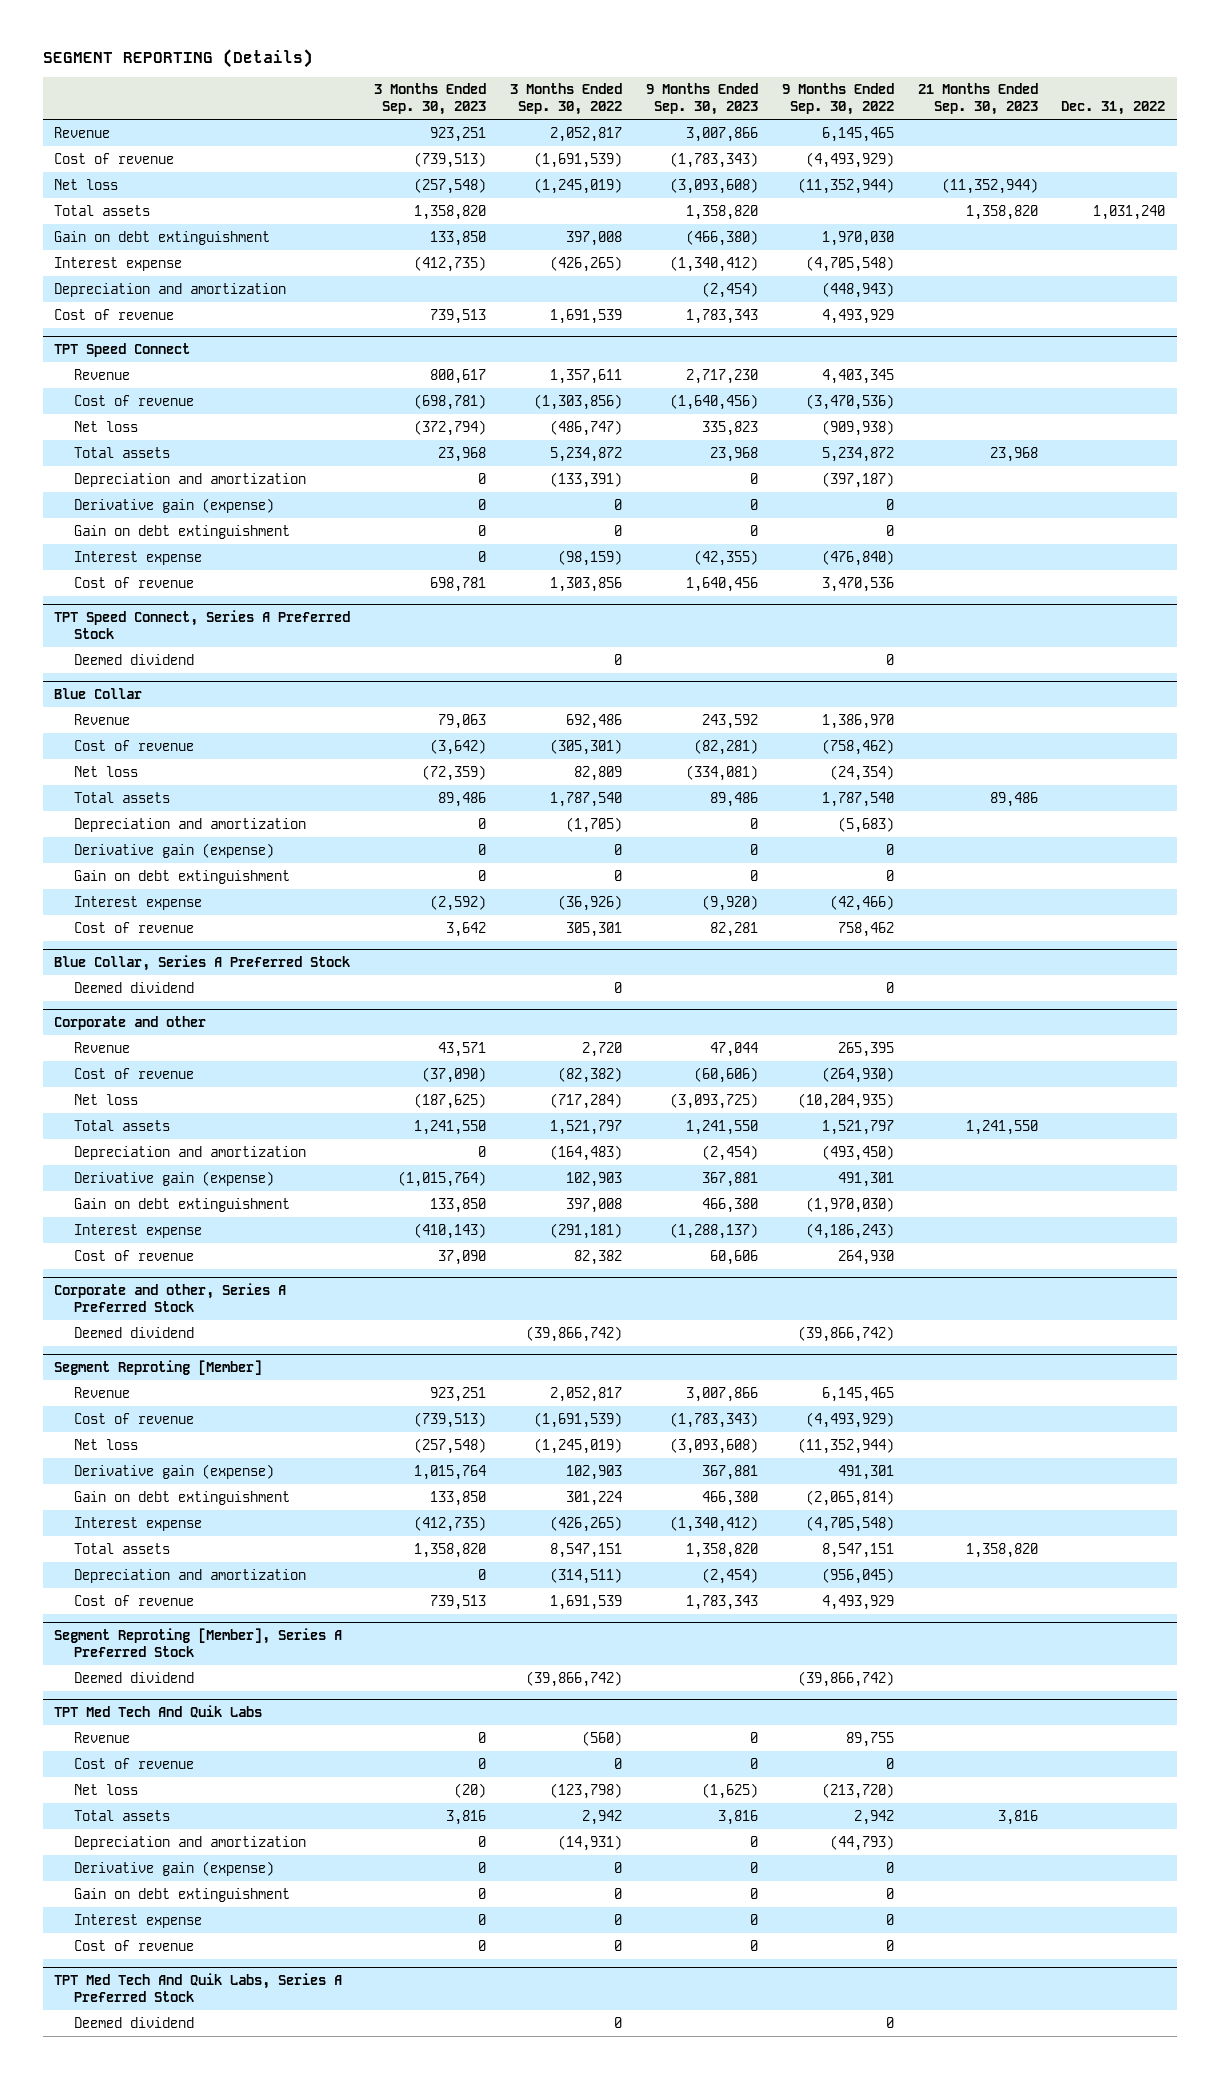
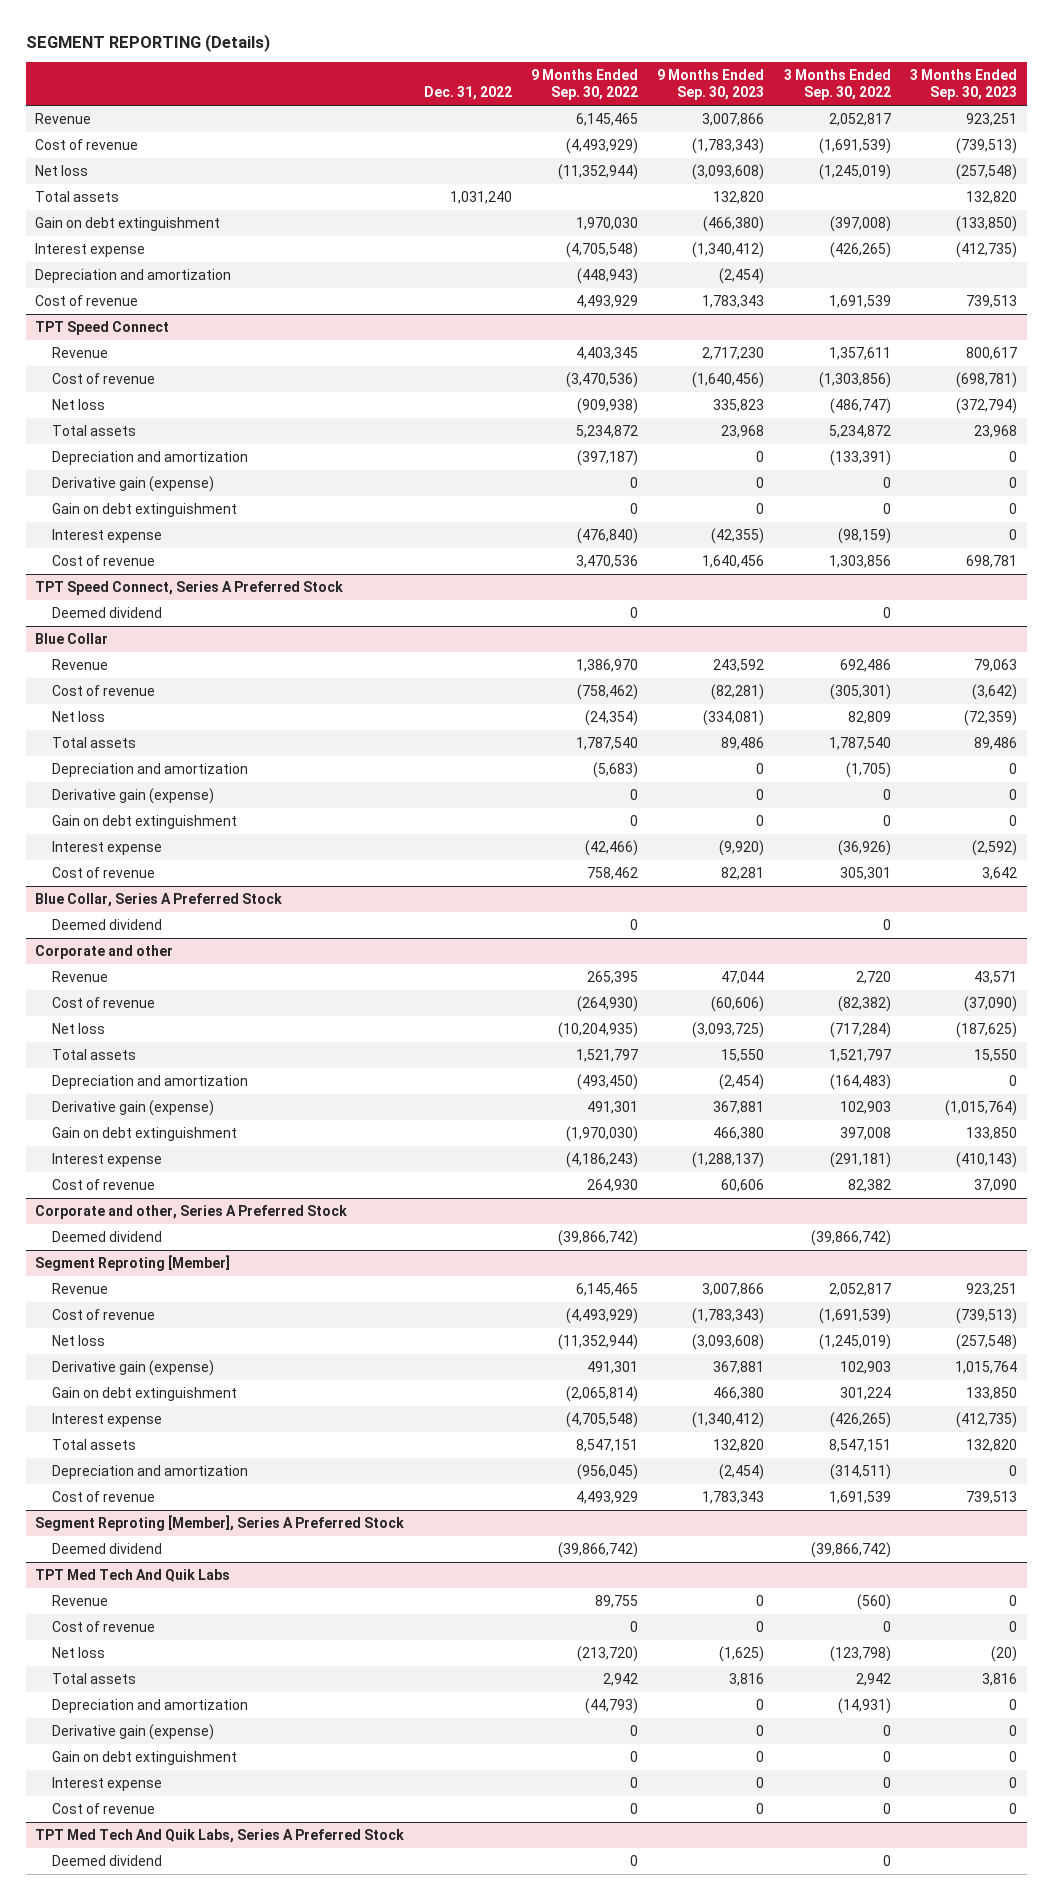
[917,83,1038,116] 21 Months Ended Sep. 30, 2023 -> none
[414,204,487,220] 1,358,820 -> [966,190,1018,204] 132,820
[685,204,758,220] 1,358,820 -> [713,190,765,204] 132,820
[430,230,487,246] 133,850 -> [956,215,1018,232] (133,850)
[566,230,623,246] 397,008 -> [829,215,891,232] (397,008)
[414,1119,487,1135] 1,241,550 -> [974,1048,1018,1062] 15,550
[685,1119,758,1135] 1,241,550 -> [721,1048,765,1062] 15,550
[414,1542,487,1558] 1,358,820 -> [966,1438,1018,1452] 132,820
[685,1542,758,1558] 1,358,820 -> [713,1438,765,1452] 132,820

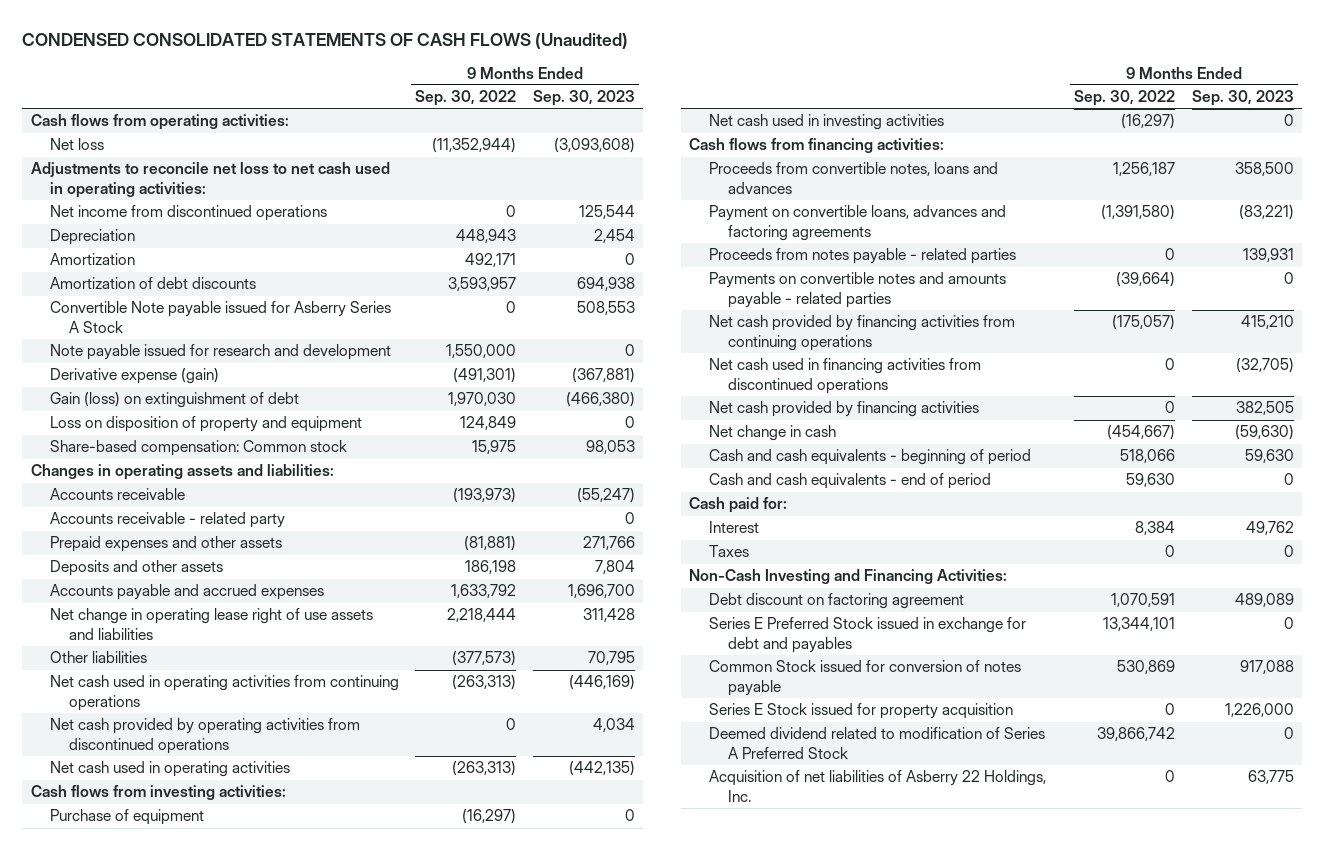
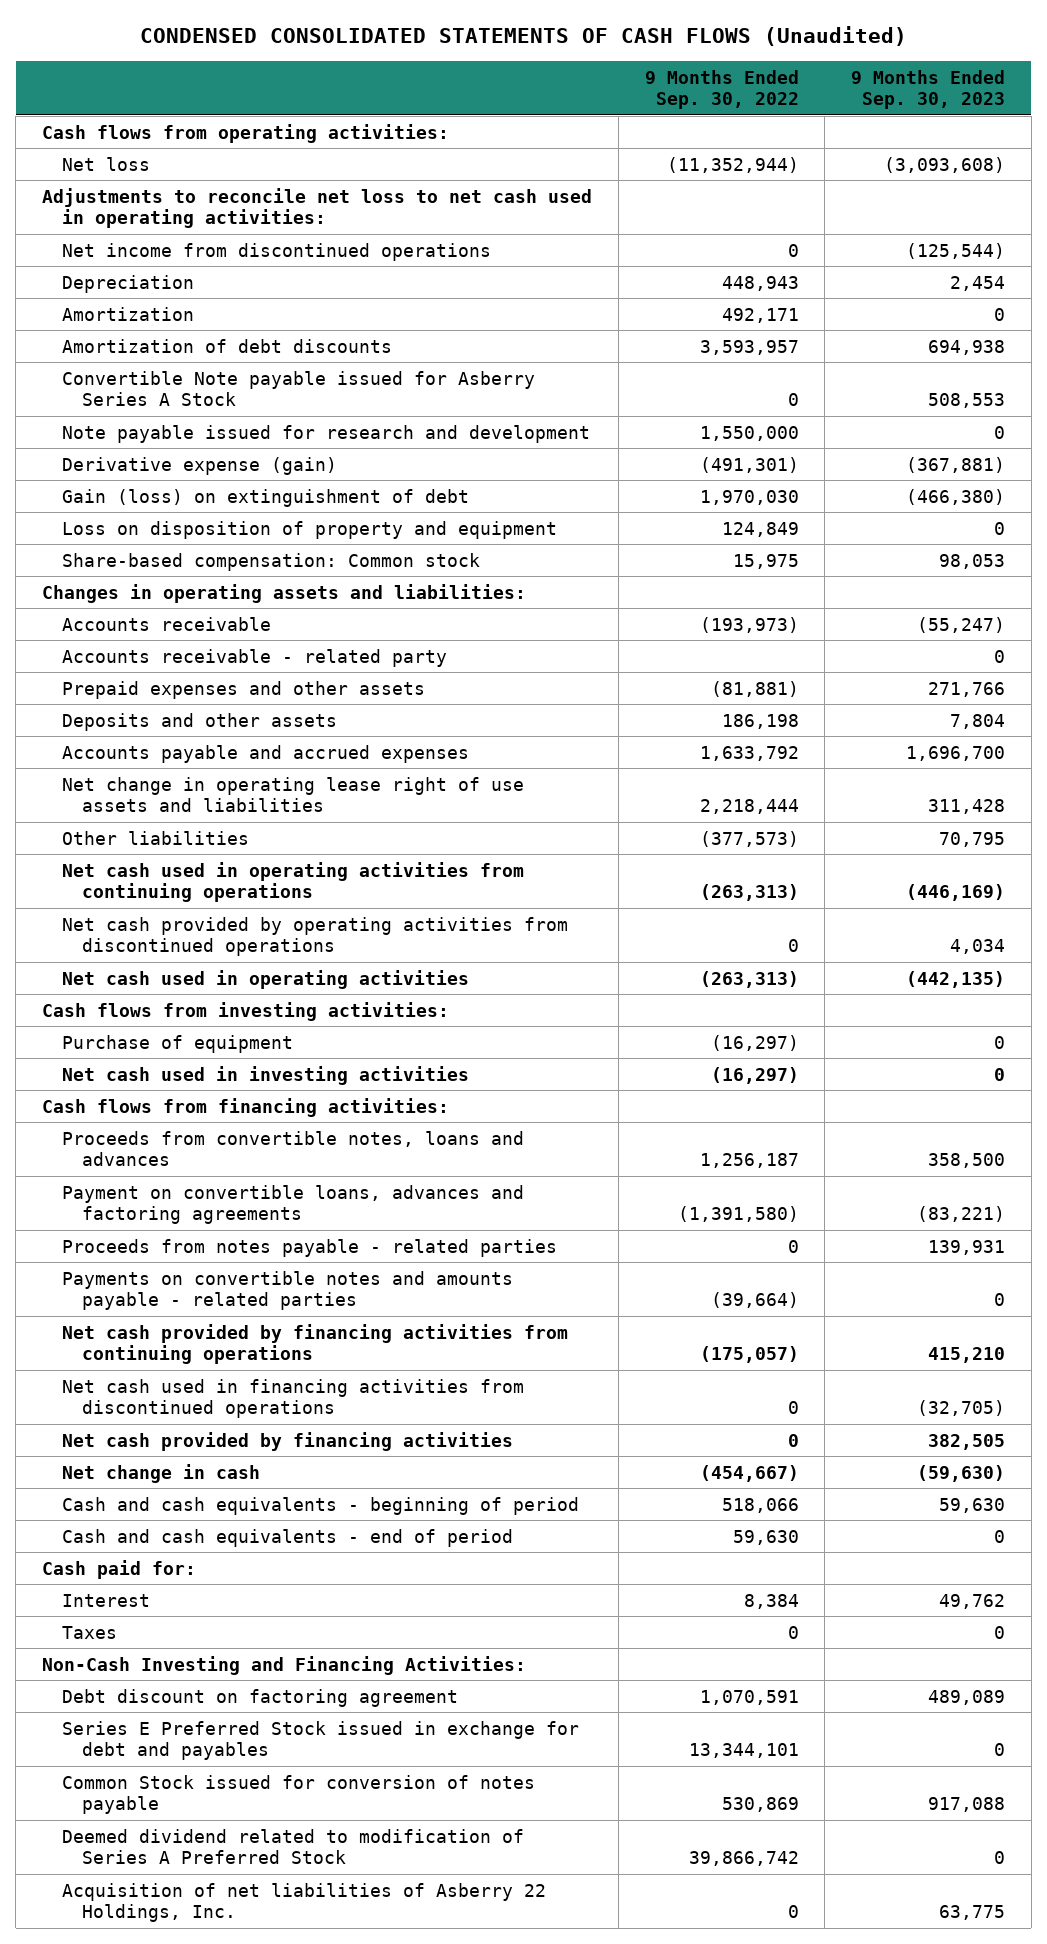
[578,205,635,220] 125,544 -> [906,242,1006,259] (125,544)
[708,703,1013,720] Series E Stock issued for property acquisition -> none

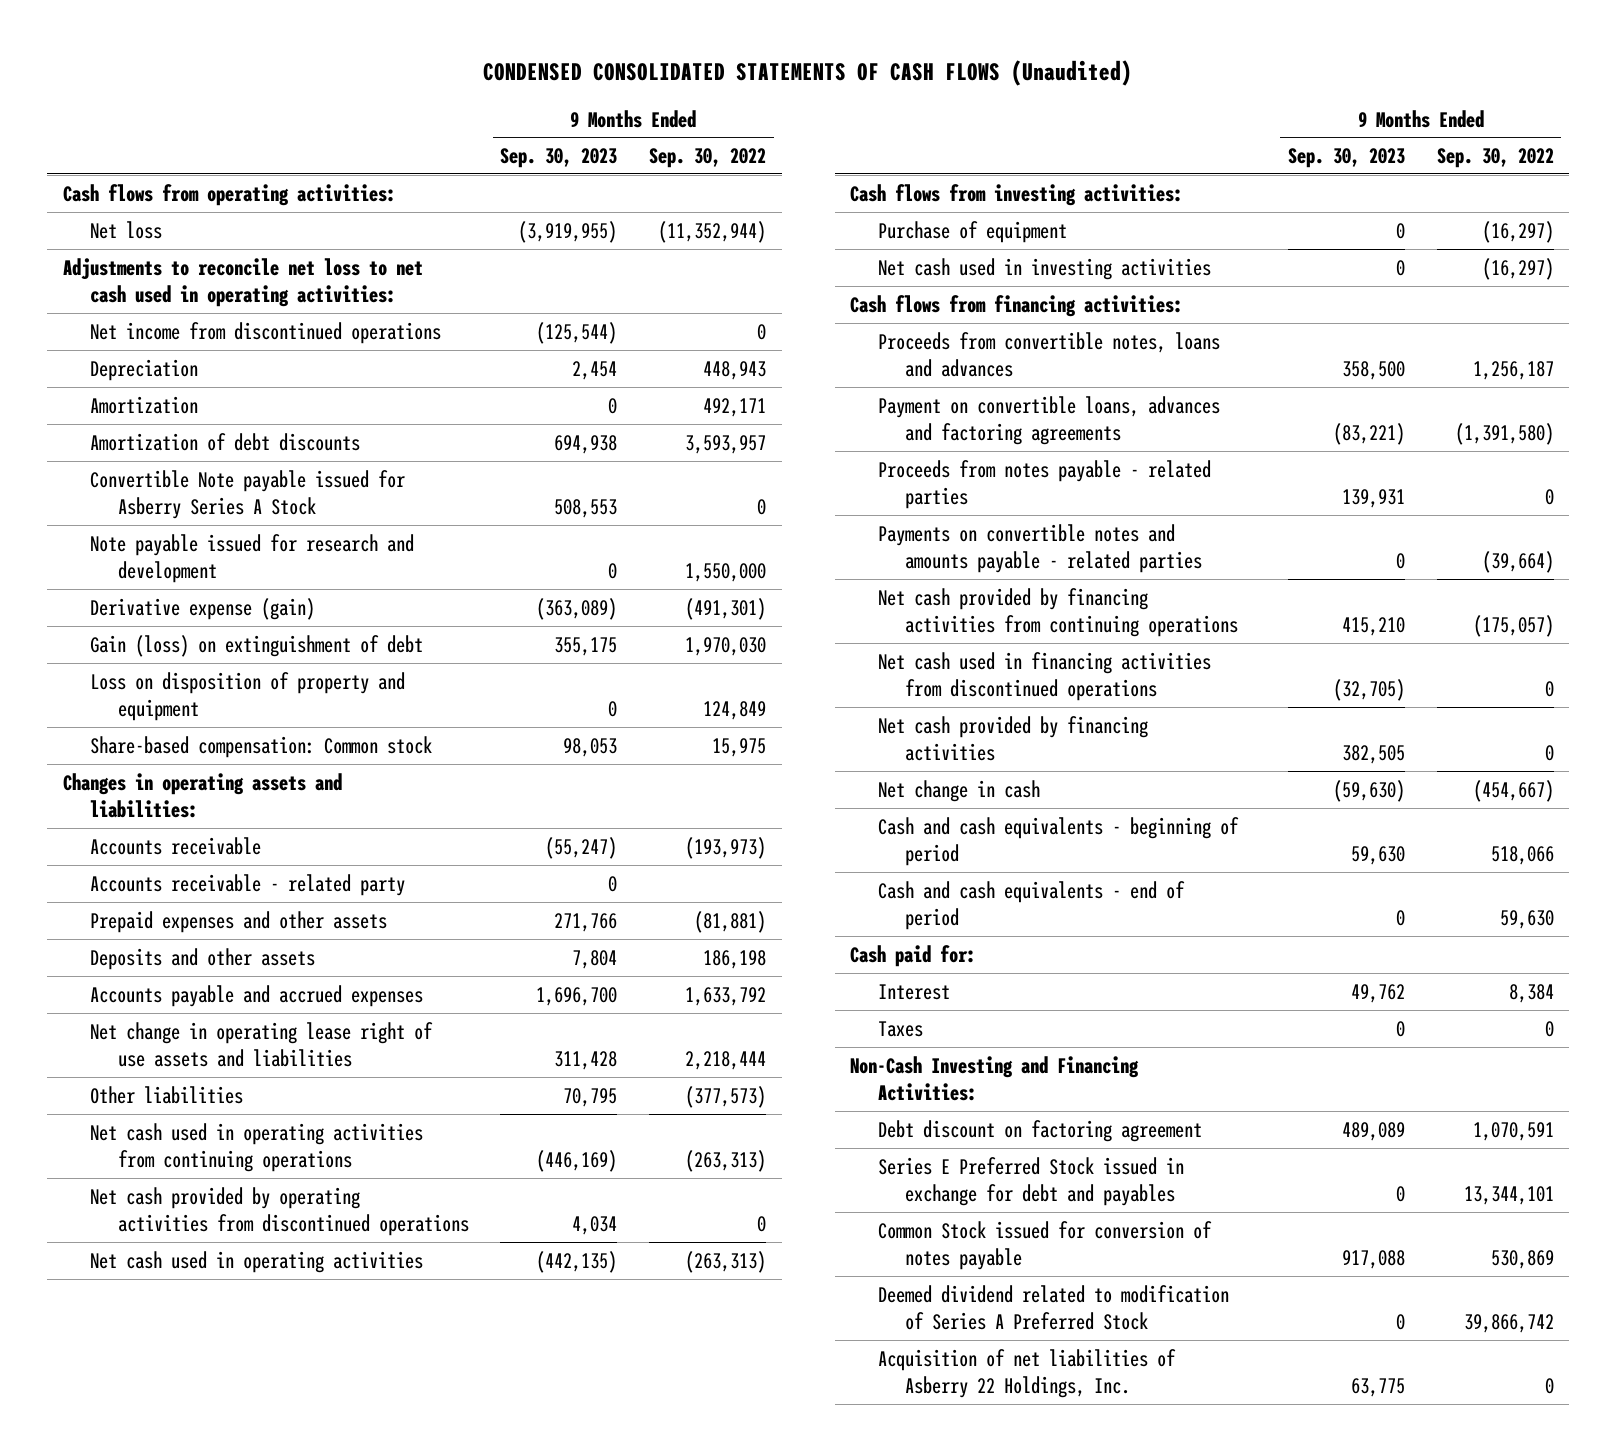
[884,156,1006,173] (3,093,608) -> [518,220,618,243] (3,919,955)
[906,456,1006,473] (367,881) -> [536,597,618,620] (363,089)
[906,488,1006,505] (466,380) -> [554,636,618,656] 355,175

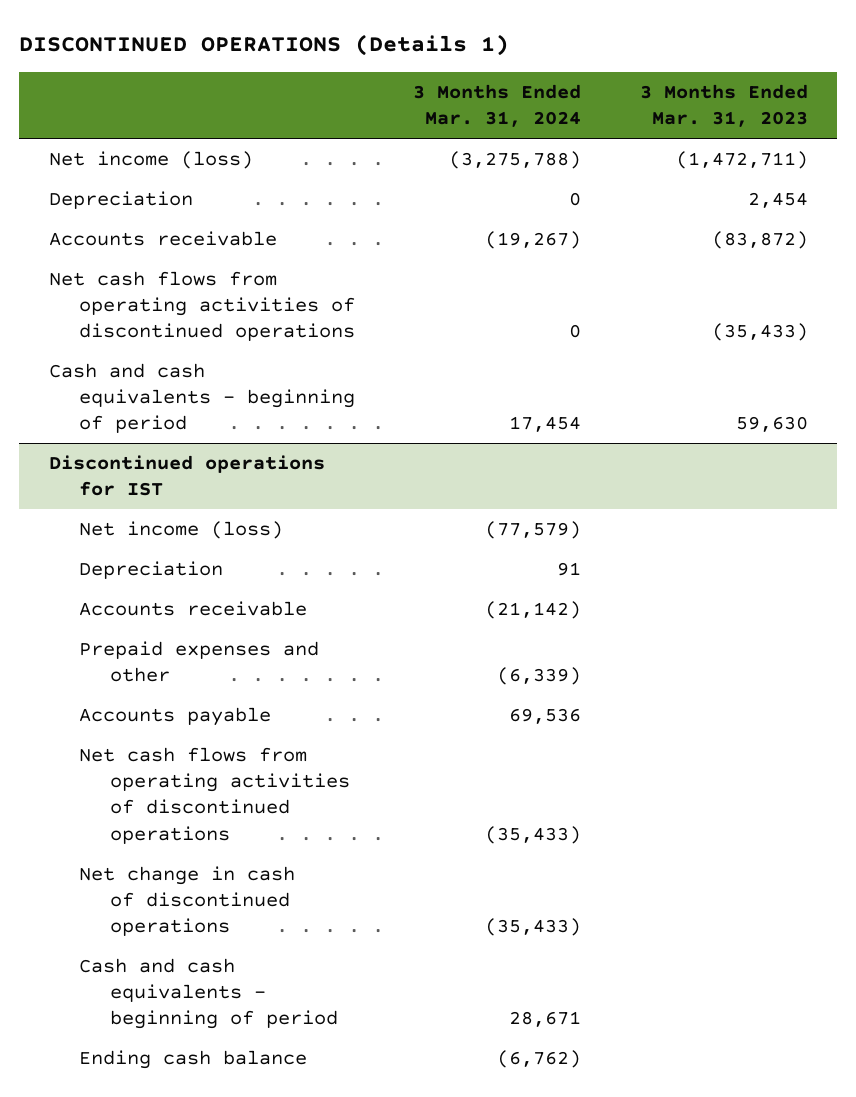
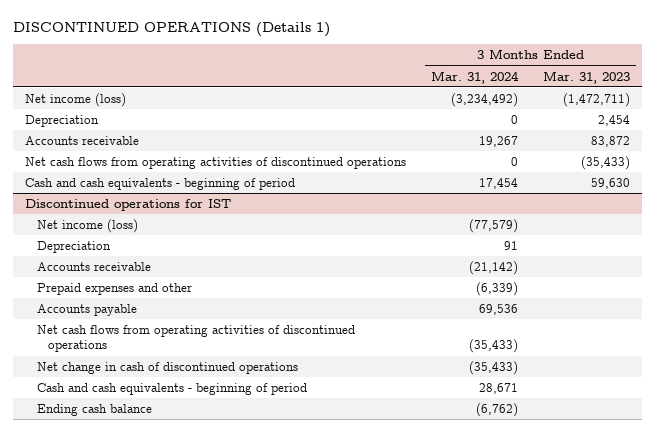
[449,151,582,170] (3,275,788) -> [451,92,519,107] (3,234,492)
[485,231,582,250] (19,267) -> [479,135,519,147] 19,267
[711,231,808,250] (83,872) -> [590,135,630,147] 83,872

